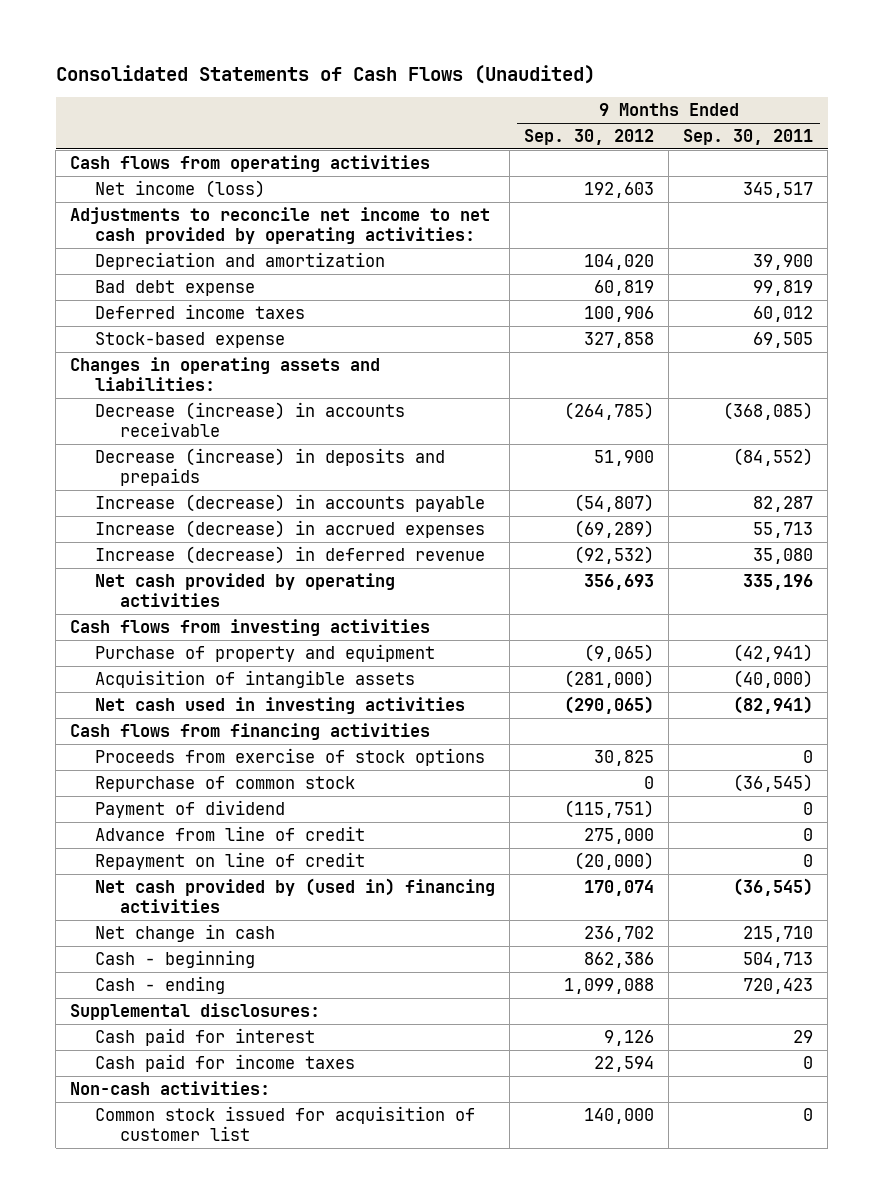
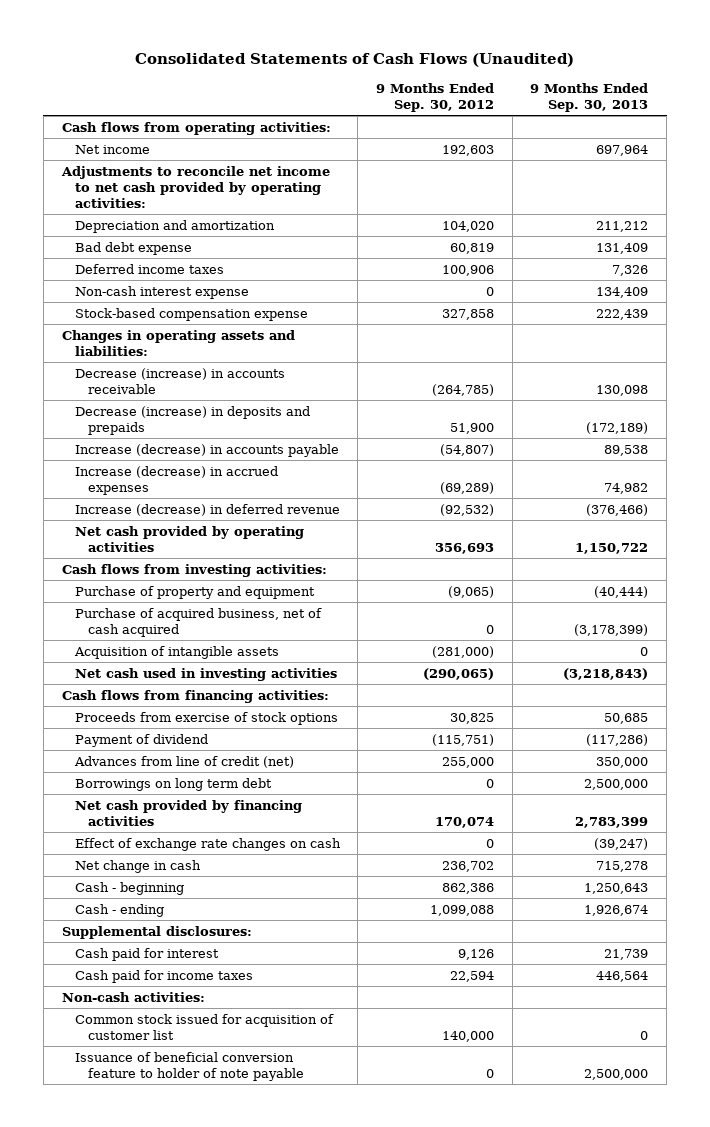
[683,128,814,145] Sep. 30, 2011 -> none
none -> [530,82,649,113] 9 Months Ended Sep. 30, 2013
[70,154,431,172] Cash flows from operating activities -> [61,121,331,135] Cash flows from operating activities:
[95,179,266,198] Net income (loss) -> [74,144,150,154] Net income
none -> [74,285,249,299] Non-cash interest expense
[95,331,286,348] Stock-based expense -> [74,307,308,321] Stock-based compensation expense
[70,618,431,636] Cash flows from investing activities -> [61,563,327,577] Cash flows from investing activities:
none -> [74,607,322,637] Purchase of acquired business, net of cash acquired
[70,722,431,740] Cash flows from financing activities -> [61,689,329,703] Cash flows from financing activities:
[95,775,356,792] Repurchase of common stock -> none
[95,851,366,870] Repayment on line of credit -> none
[95,825,366,841] Advance from line of credit -> [73,755,294,768] Advances from line of credit (net)
[584,827,655,844] 275,000 -> [442,756,495,768] 255,000
none -> [74,777,272,791] Borrowings on long term debt
[95,877,496,914] Net cash provided by (used in) financing activities -> [74,799,302,826] Net cash provided by financing activities
none -> [74,837,341,851] Effect of exchange rate changes on cash
none -> [74,1051,304,1081] Issuance of beneficial conversion feature to holder of note payable

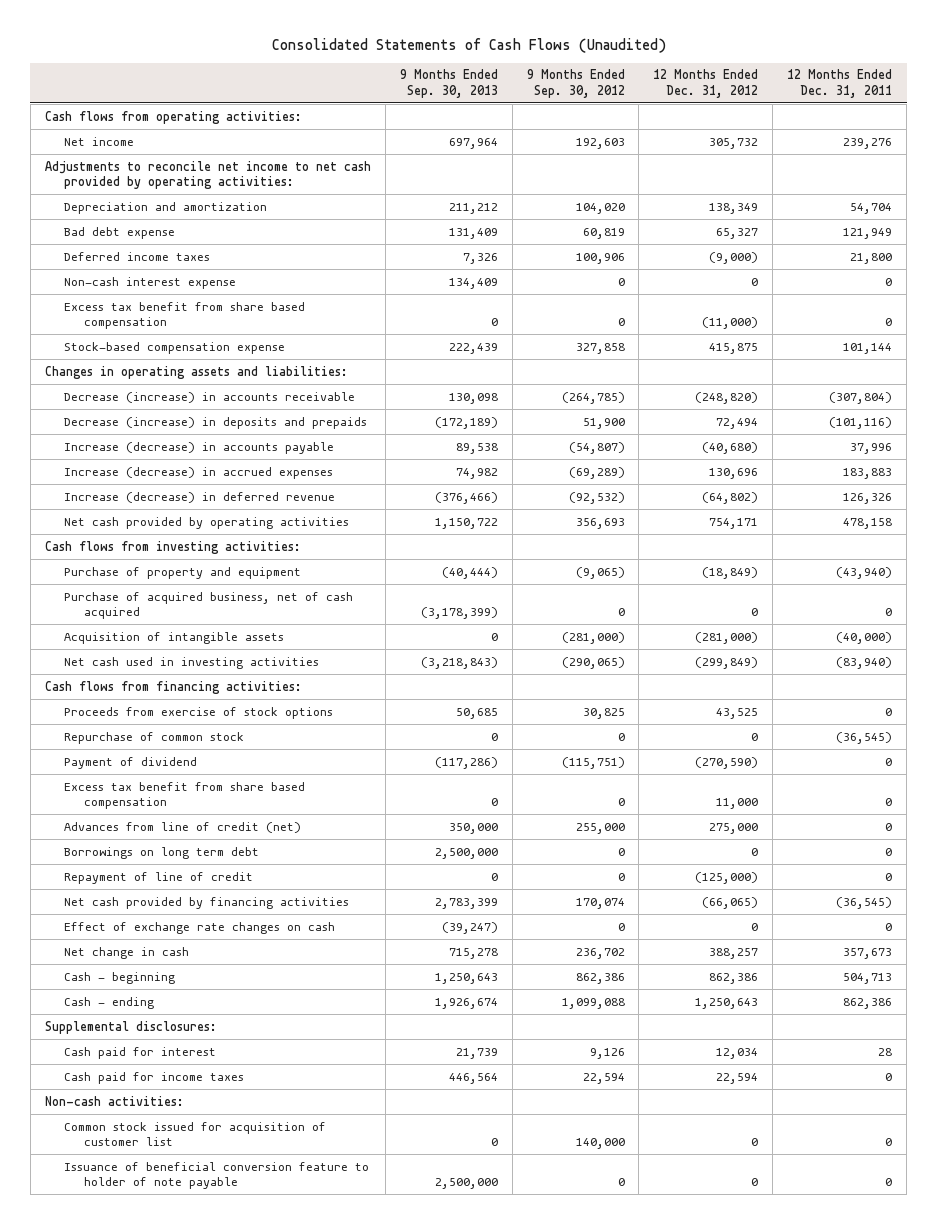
none -> [653,69,759,98] 12 Months Ended Dec. 31, 2012
none -> [787,69,893,98] 12 Months Ended Dec. 31, 2011
none -> [64,301,306,329] Excess tax benefit from share based compensation
none -> [64,731,245,744] Repurchase of common stock
none -> [64,781,306,809] Excess tax benefit from share based compensation
none -> [64,871,254,884] Repayment of line of credit

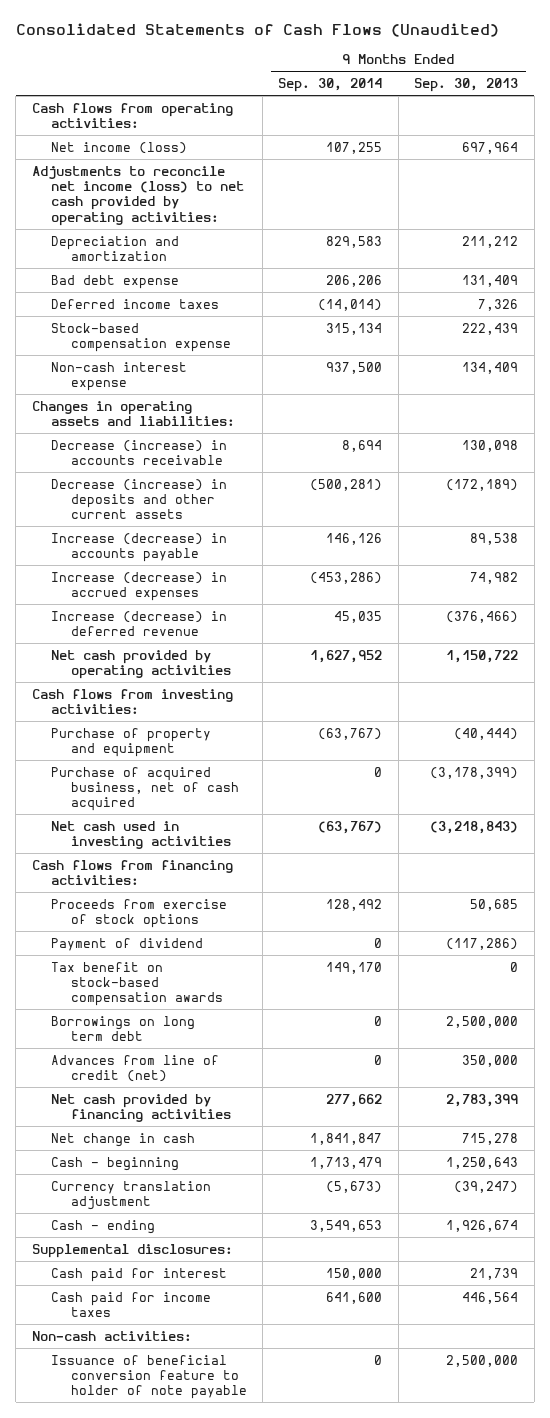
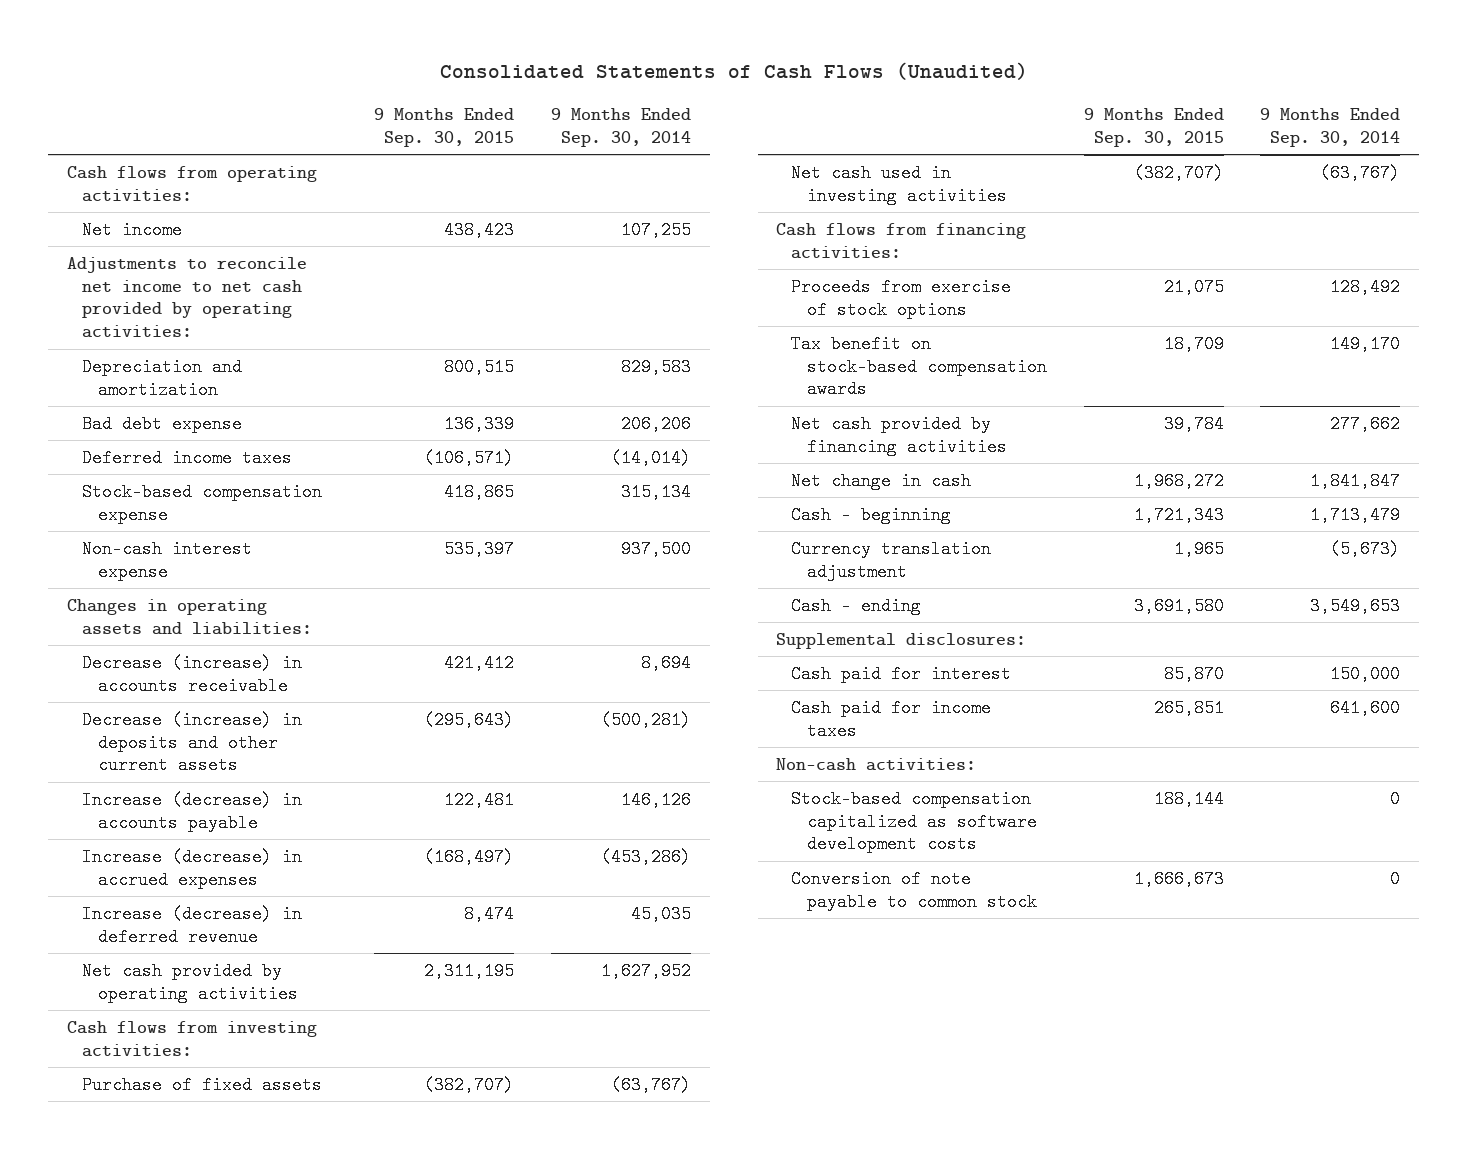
[414,77,519,92] Sep. 30, 2013 -> none
none -> [374,108,515,148] 9 Months Ended Sep. 30, 2015
[51,141,188,154] Net income (loss) -> [82,221,183,240] Net income
[31,165,245,226] Adjustments to reconcile net income (loss) to net cash provided by operating activities: -> [66,257,307,339] Adjustments to reconcile net income to net cash provided by operating activities:
[51,766,239,812] Purchase of acquired business, net of cash acquired -> none
[51,727,212,757] Purchase of property and equipment -> [82,1076,323,1095] Purchase of fixed assets
[51,937,204,951] Payment of dividend -> none
[51,1015,196,1041] Borrowings on long term debt -> none
[51,1054,220,1082] Advances from line of credit (net) -> none
[51,1354,247,1400] Issuance of beneficial conversion feature to holder of note payable -> none
none -> [791,790,1037,854] Stock-based compensation capitalized as software development costs
none -> [791,870,1037,911] Conversion of note payable to common stock

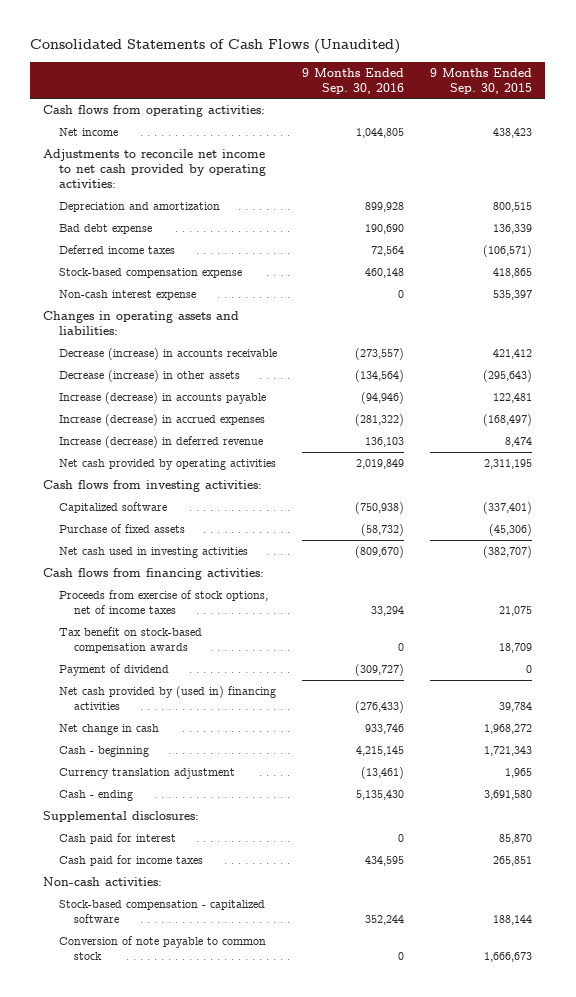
[551,108,692,148] 9 Months Ended Sep. 30, 2014 -> none
none -> [302,67,405,94] 9 Months Ended Sep. 30, 2016
[82,711,303,775] Decrease (increase) in deposits and other current assets -> [58,370,240,383] Decrease (increase) in other assets
none -> [58,502,167,514] Capitalized software
[424,1076,515,1095] (382,707) -> [489,524,533,537] (45,306)
[791,278,1012,319] Proceeds from exercise of stock options -> [58,590,268,615] Proceeds from exercise of stock options, net of income taxes
none -> [58,664,169,677] Payment of dividend
[791,415,1007,456] Net cash provided by financing activities -> [58,686,276,711] Net cash provided by (used in) financing activities
[791,790,1037,854] Stock-based compensation capitalized as software development costs -> [58,900,265,924] Stock-based compensation - capitalized software

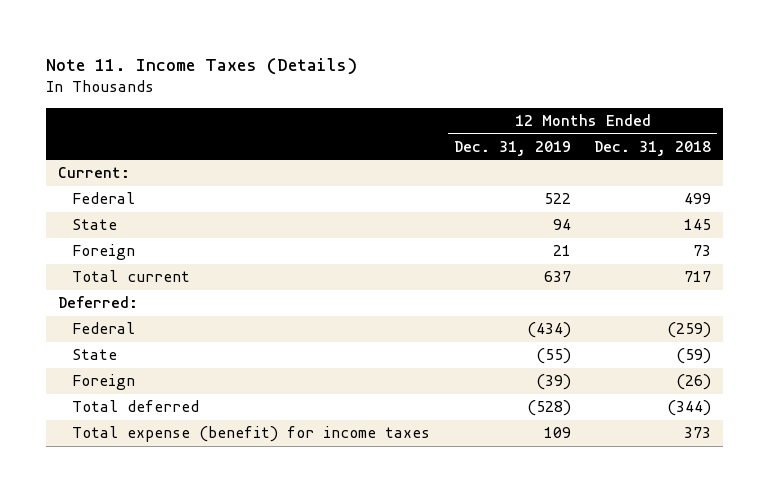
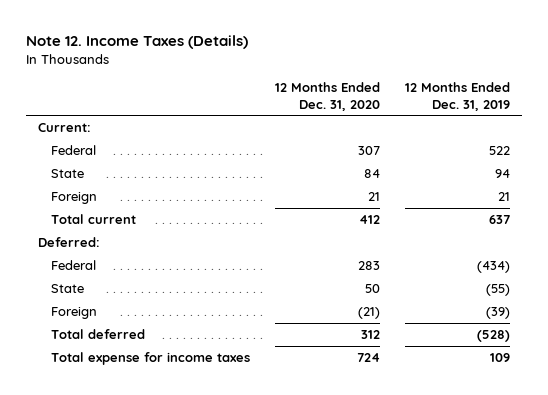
[46,57,358,75] Note 11. Income Taxes (Details) -> [26,35,249,50] Note 12. Income Taxes (Details)
[594,140,712,156] Dec. 31, 2018 -> none
none -> [275,82,381,111] 12 Months Ended Dec. 31, 2020
[72,426,431,443] Total expense (benefit) for income taxes -> [51,351,251,365] Total expense for income taxes

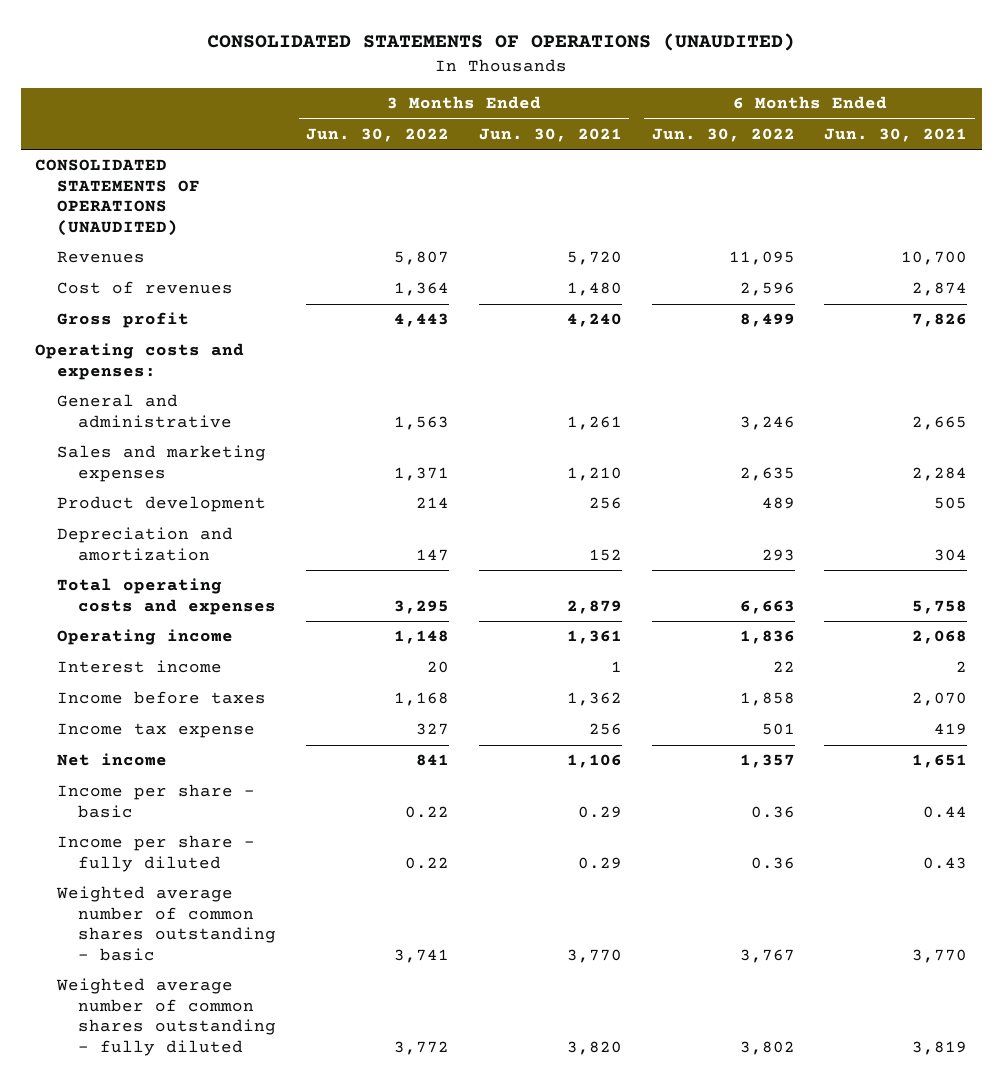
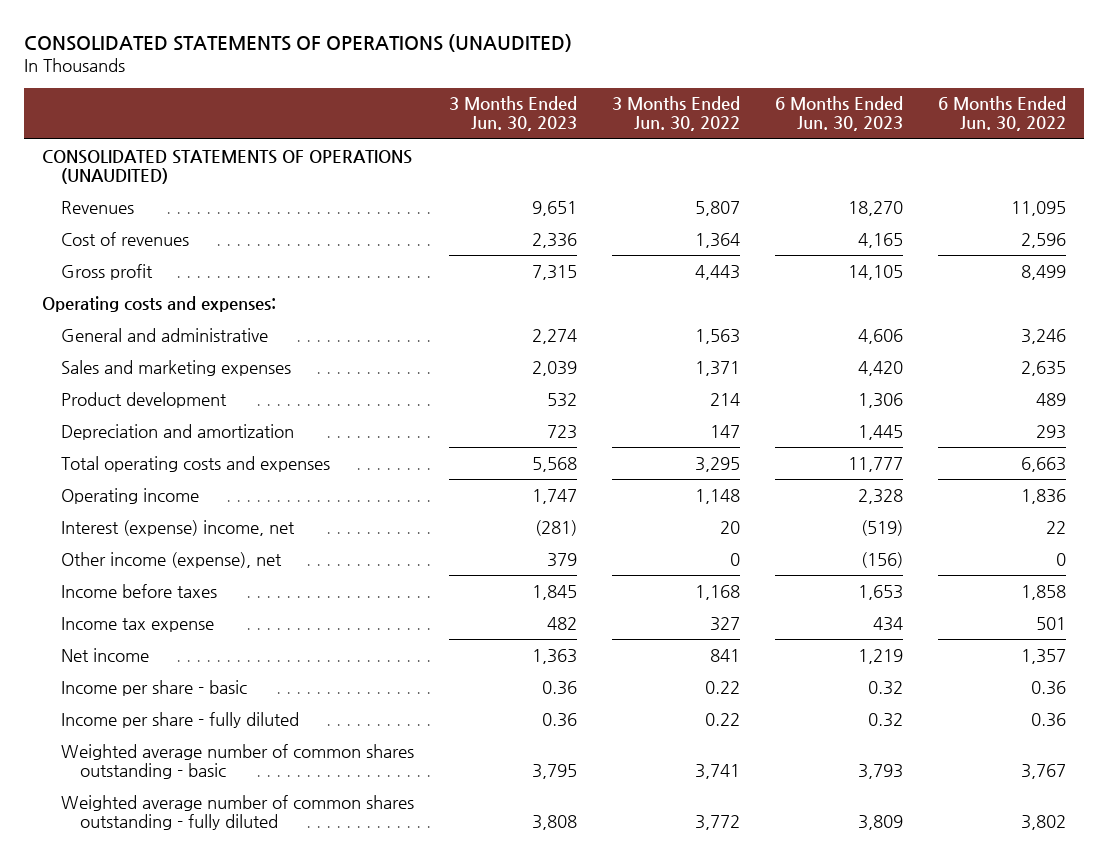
[478,127,622,142] Jun. 30, 2021 -> none
[824,127,968,142] Jun. 30, 2021 -> none
none -> [448,96,577,132] 3 Months Ended Jun. 30, 2023
none -> [775,96,904,132] 6 Months Ended Jun. 30, 2023
[56,660,222,674] Interest income -> [60,519,295,536] Interest (expense) income, net
none -> [60,551,282,568] Other income (expense), net

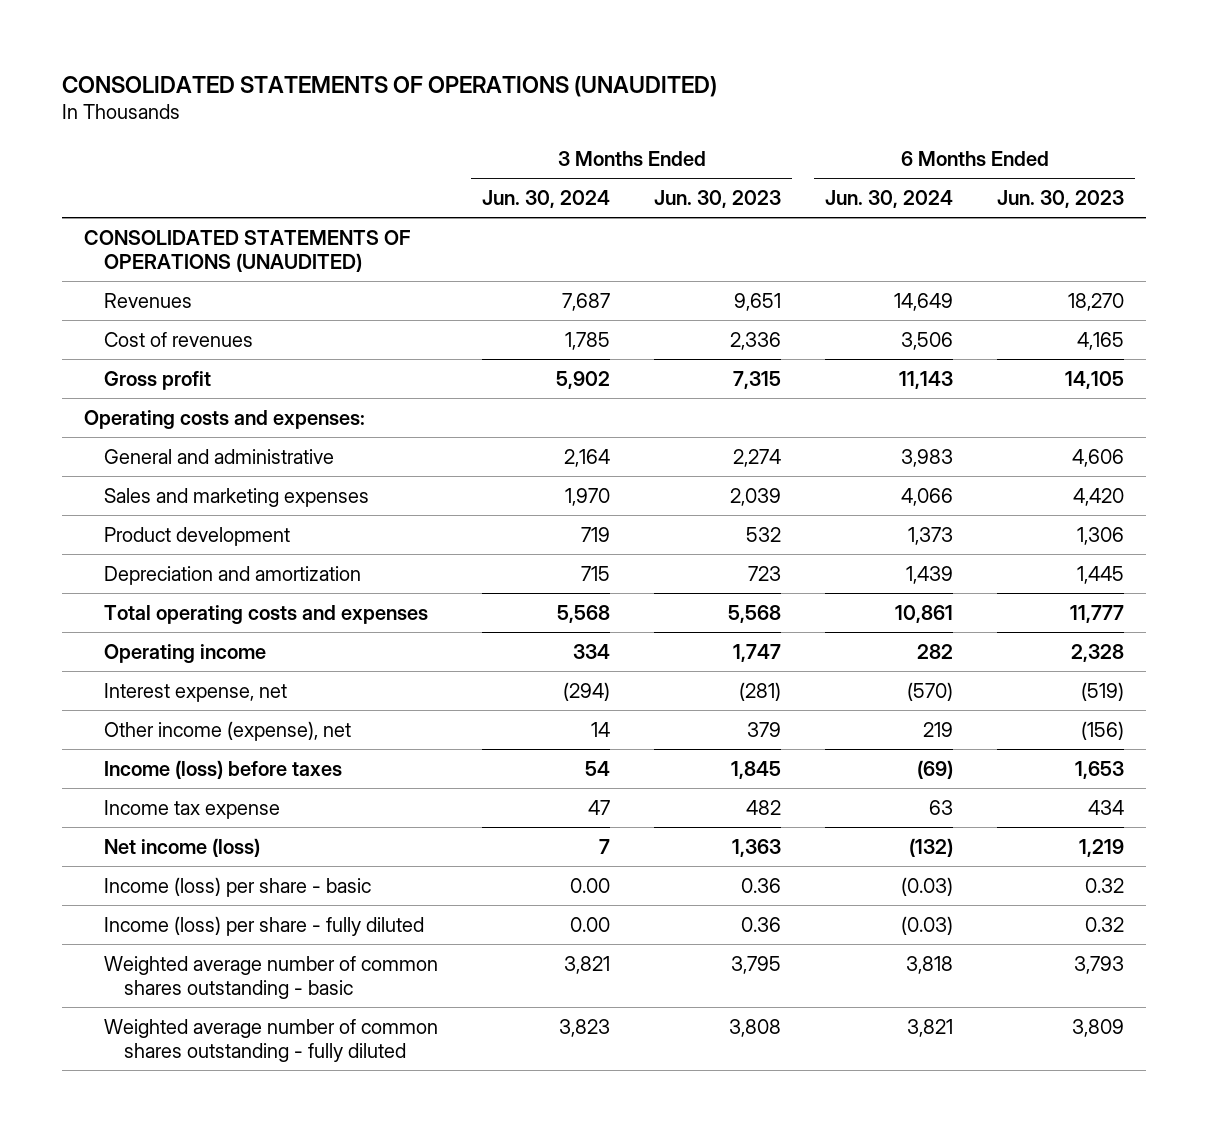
[611,96,740,132] 3 Months Ended Jun. 30, 2022 -> none
[938,96,1067,132] 6 Months Ended Jun. 30, 2022 -> none
none -> [482,189,611,208] Jun. 30, 2024
none -> [825,189,954,208] Jun. 30, 2024
[60,519,295,536] Interest (expense) income, net -> [104,682,288,702] Interest expense, net
[60,583,217,598] Income before taxes -> [104,759,343,779] Income (loss) before taxes
[60,647,149,662] Net income -> [104,837,261,857] Net income (loss)
[60,679,247,696] Income per share - basic -> [104,876,372,897] Income (loss) per share - basic
[60,711,299,728] Income per share - fully diluted -> [104,915,425,936] Income (loss) per share - fully diluted

